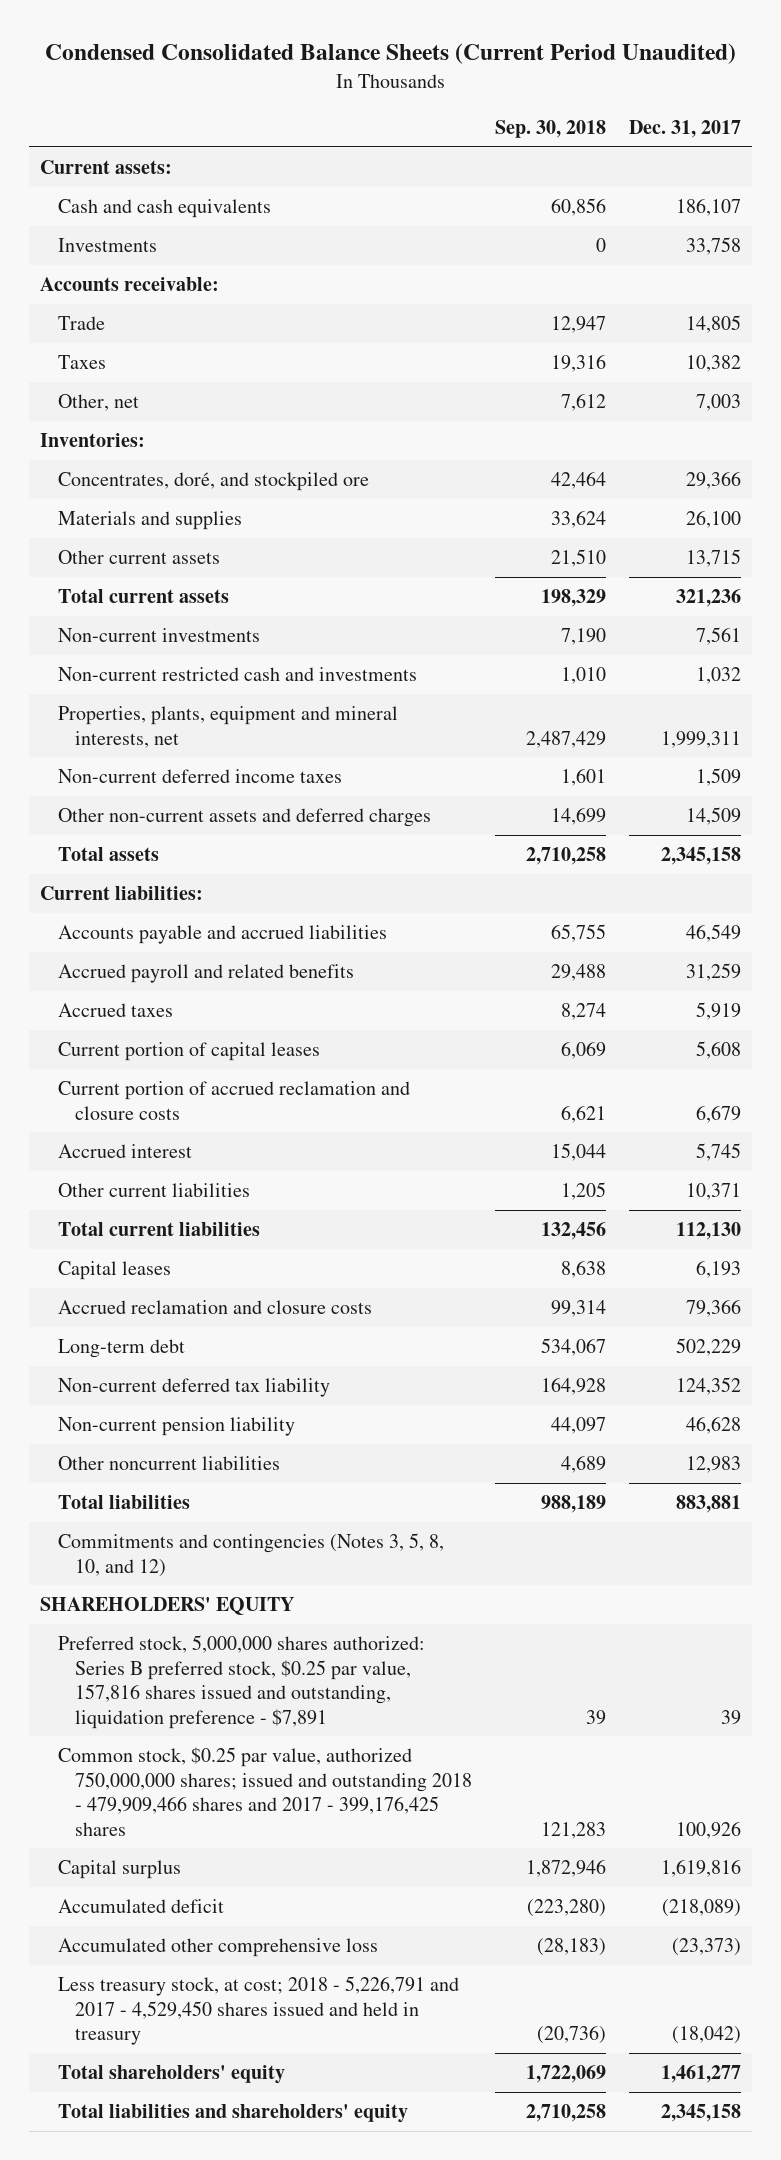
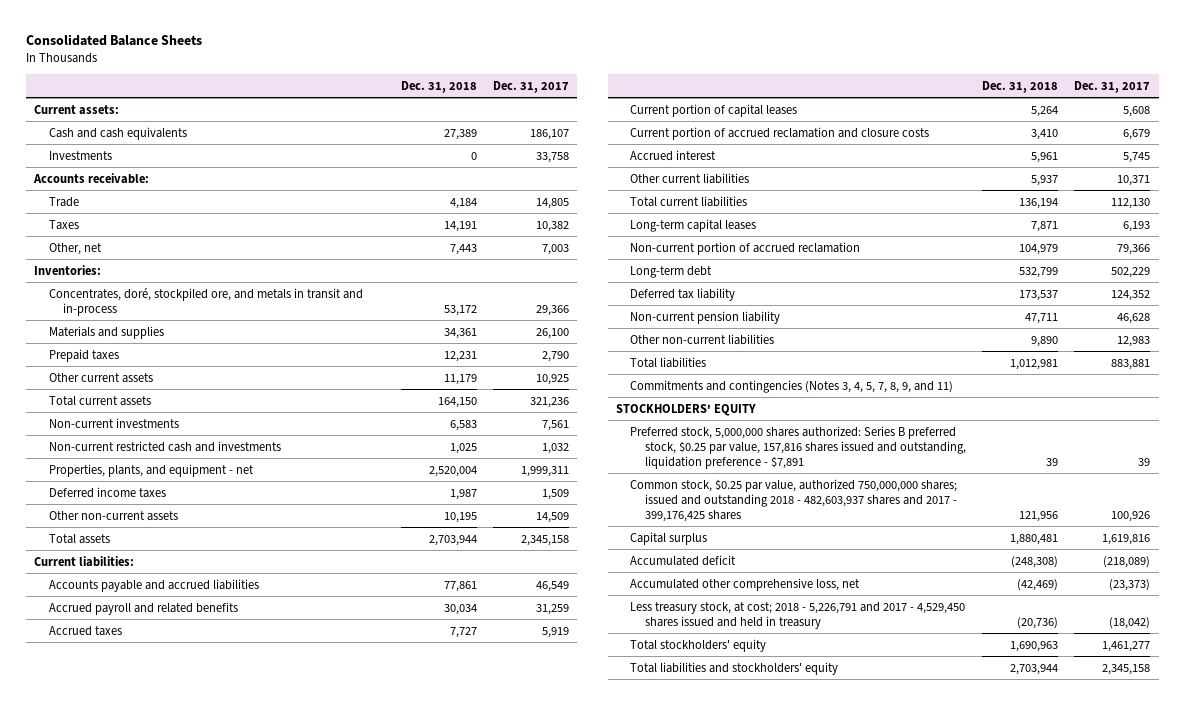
[44,43,736,65] Condensed Consolidated Balance Sheets (Current Period Unaudited) -> [26,34,203,47] Consolidated Balance Sheets
[495,120,607,139] Sep. 30, 2018 -> none
none -> [400,80,477,93] Dec. 31, 2018
[57,472,369,492] Concentrates, doré, and stockpiled ore -> [48,287,363,316] Concentrates, doré, stockpiled ore, and metals in transit and in-process
none -> [48,348,119,362] Prepaid taxes
[686,549,742,568] 13,715 -> [535,373,569,385] 10,925
[57,706,398,748] Properties, plants, equipment and mineral interests, net -> [48,463,254,477] Properties, plants, and equipment - net
[57,769,342,784] Non-current deferred income taxes -> [48,486,166,498] Deferred income taxes
[57,808,431,828] Other non-current assets and deferred charges -> [48,510,178,521] Other non-current assets
[57,1261,171,1281] Capital leases -> [630,218,757,232] Long-term capital leases
[57,1300,372,1315] Accrued reclamation and closure costs -> [630,241,861,255] Non-current portion of accrued reclamation
[57,1378,330,1398] Non-current deferred tax liability -> [630,287,736,301] Deferred tax liability
[57,1456,280,1471] Other noncurrent liabilities -> [630,333,775,345] Other non-current liabilities
[57,1533,444,1577] Commitments and contingencies (Notes 3, 5, 8, 10, and 12) -> [630,379,954,393] Commitments and contingencies (Notes 3, 4, 5, 7, 8, 9, and 11)
[40,1597,295,1616] SHAREHOLDERS' EQUITY -> [615,403,756,416] STOCKHOLDERS' EQUITY
[57,1747,473,1836] Common stock, $0.25 par value, authorized 750,000,000 shares; issued and outstanding 2018 - 479,909,466 shares and 2017 - 399,176,425 shares -> [630,478,958,522] Common stock, $0.25 par value, authorized 750,000,000 shares; issued and outstanding 2018 - 482,603,937 shares and 2017 - 399,176,425 shares
[57,1938,378,1958] Accumulated other comprehensive loss -> [630,577,861,591] Accumulated other comprehensive loss, net
[57,2065,285,2085] Total shareholders' equity -> [630,638,767,652] Total stockholders' equity
[57,2104,408,2124] Total liabilities and shareholders' equity -> [630,661,839,675] Total liabilities and stockholders' equity

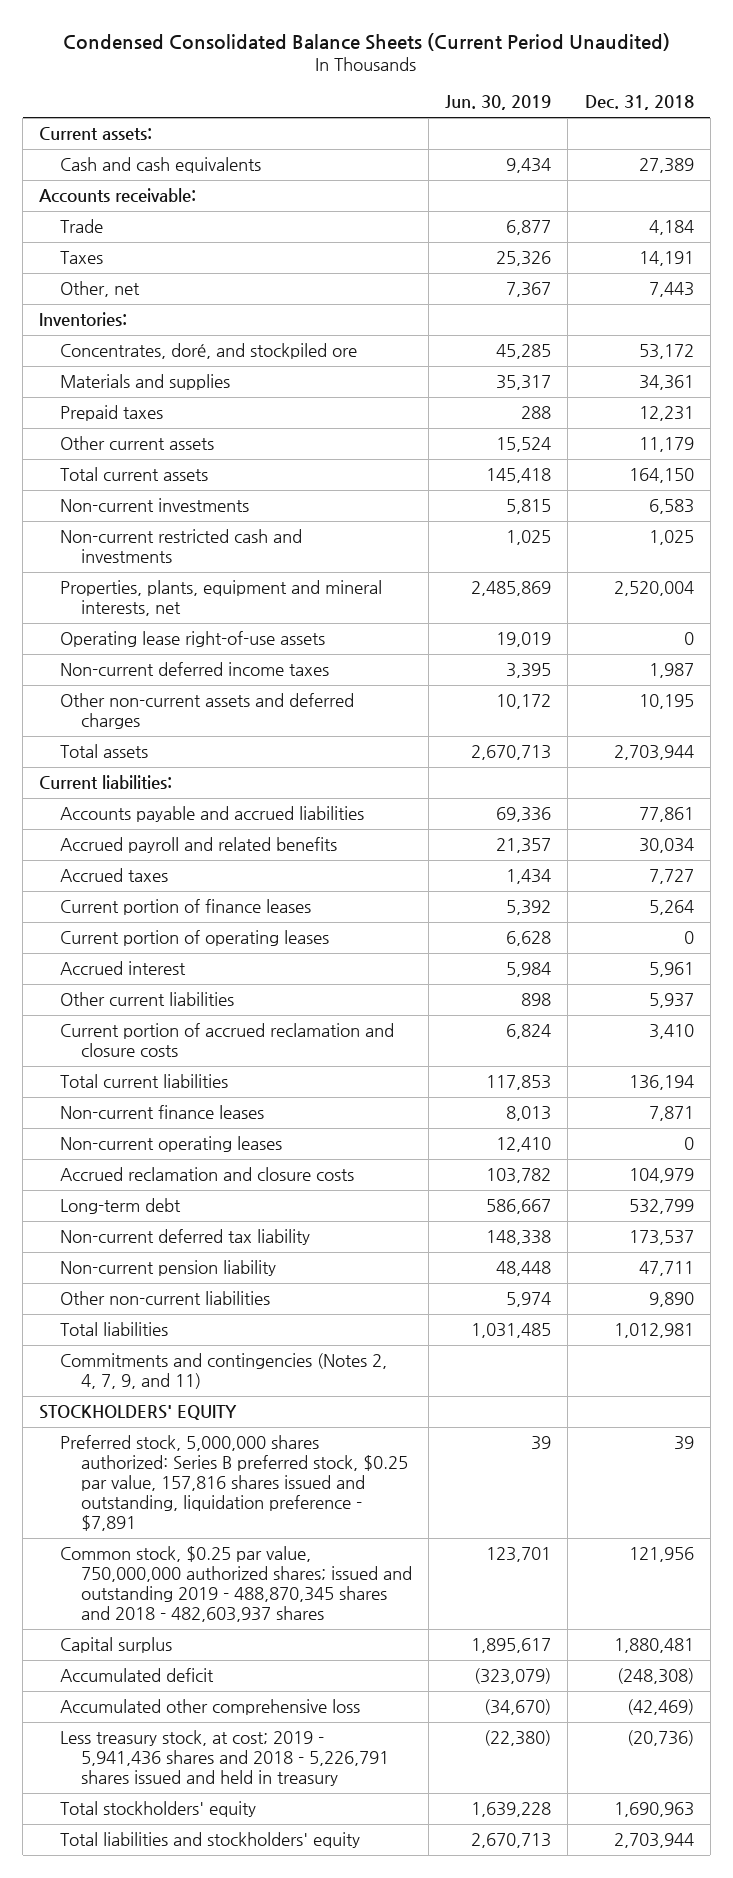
[26,34,203,47] Consolidated Balance Sheets -> [63,32,671,51] Condensed Consolidated Balance Sheets (Current Period Unaudited)
[492,80,569,93] Dec. 31, 2017 -> none
none -> [445,95,552,111] Jun. 30, 2019
[48,150,112,160] Investments -> none
[48,287,363,316] Concentrates, doré, stockpiled ore, and metals in transit and in-process -> [59,343,357,360] Concentrates, doré, and stockpiled ore
[48,463,254,477] Properties, plants, and equipment - net -> [59,580,382,617] Properties, plants, equipment and mineral interests, net
none -> [59,631,325,648] Operating lease right-of-use assets
[48,486,166,498] Deferred income taxes -> [59,662,329,677] Non-current deferred income taxes
[48,510,178,521] Other non-current assets -> [59,693,354,730] Other non-current assets and deferred charges
[630,103,798,117] Current portion of capital leases -> [59,899,311,916] Current portion of finance leases
none -> [59,930,329,947] Current portion of operating leases
[630,126,930,140] Current portion of accrued reclamation and closure costs -> [59,1023,394,1058] Current portion of accrued reclamation and closure costs
[630,218,757,232] Long-term capital leases -> [59,1105,264,1120] Non-current finance leases
none -> [59,1136,282,1153] Non-current operating leases
[630,241,861,255] Non-current portion of accrued reclamation -> [59,1167,354,1182] Accrued reclamation and closure costs
[630,287,736,301] Deferred tax liability -> [59,1229,310,1246] Non-current deferred tax liability
[630,379,954,393] Commitments and contingencies (Notes 3, 4, 5, 7, 8, 9, and 11) -> [59,1353,387,1390] Commitments and contingencies (Notes 2, 4, 7, 9, and 11)
[630,478,958,522] Common stock, $0.25 par value, authorized 750,000,000 shares; issued and outstanding 2018 - 482,603,937 shares and 2017 - 399,176,425 shares -> [59,1546,412,1623] Common stock, $0.25 par value, 750,000,000 authorized shares; issued and outstanding 2019 - 488,870,345 shares and 2018 - 482,603,937 shares
[630,577,861,591] Accumulated other comprehensive loss, net -> [59,1699,360,1716] Accumulated other comprehensive loss
[630,601,966,629] Less treasury stock, at cost; 2018 - 5,226,791 and 2017 - 4,529,450 shares issued and held in treasury -> [59,1730,389,1787] Less treasury stock, at cost; 2019 - 5,941,436 shares and 2018 - 5,226,791 shares issued and held in treasury

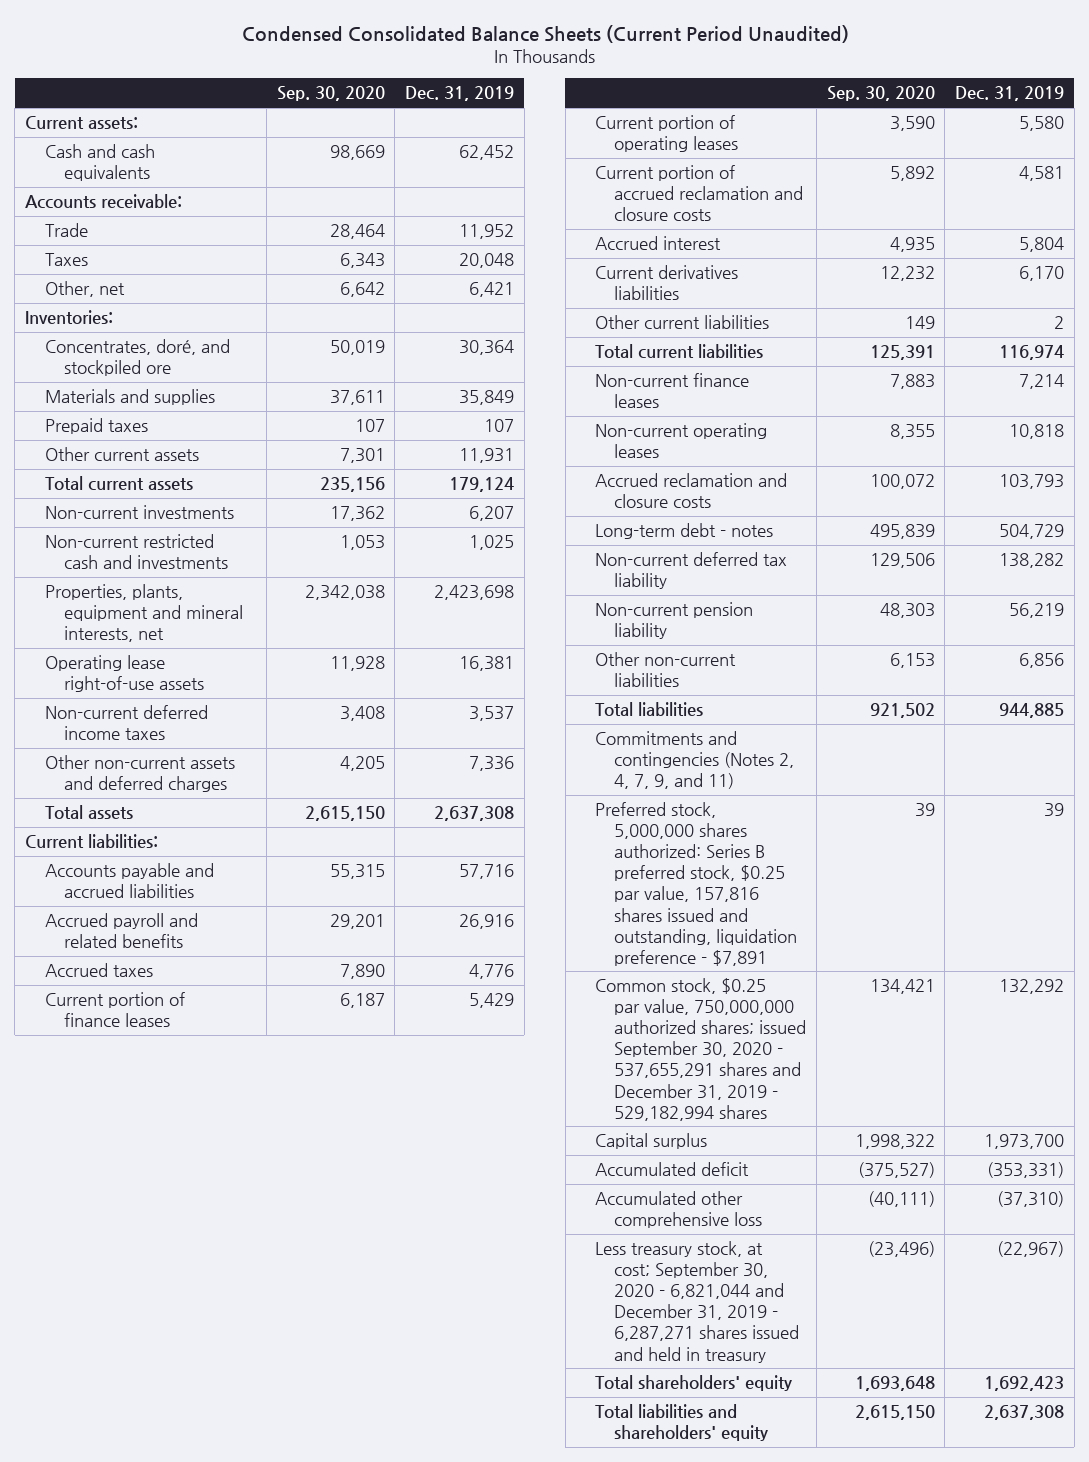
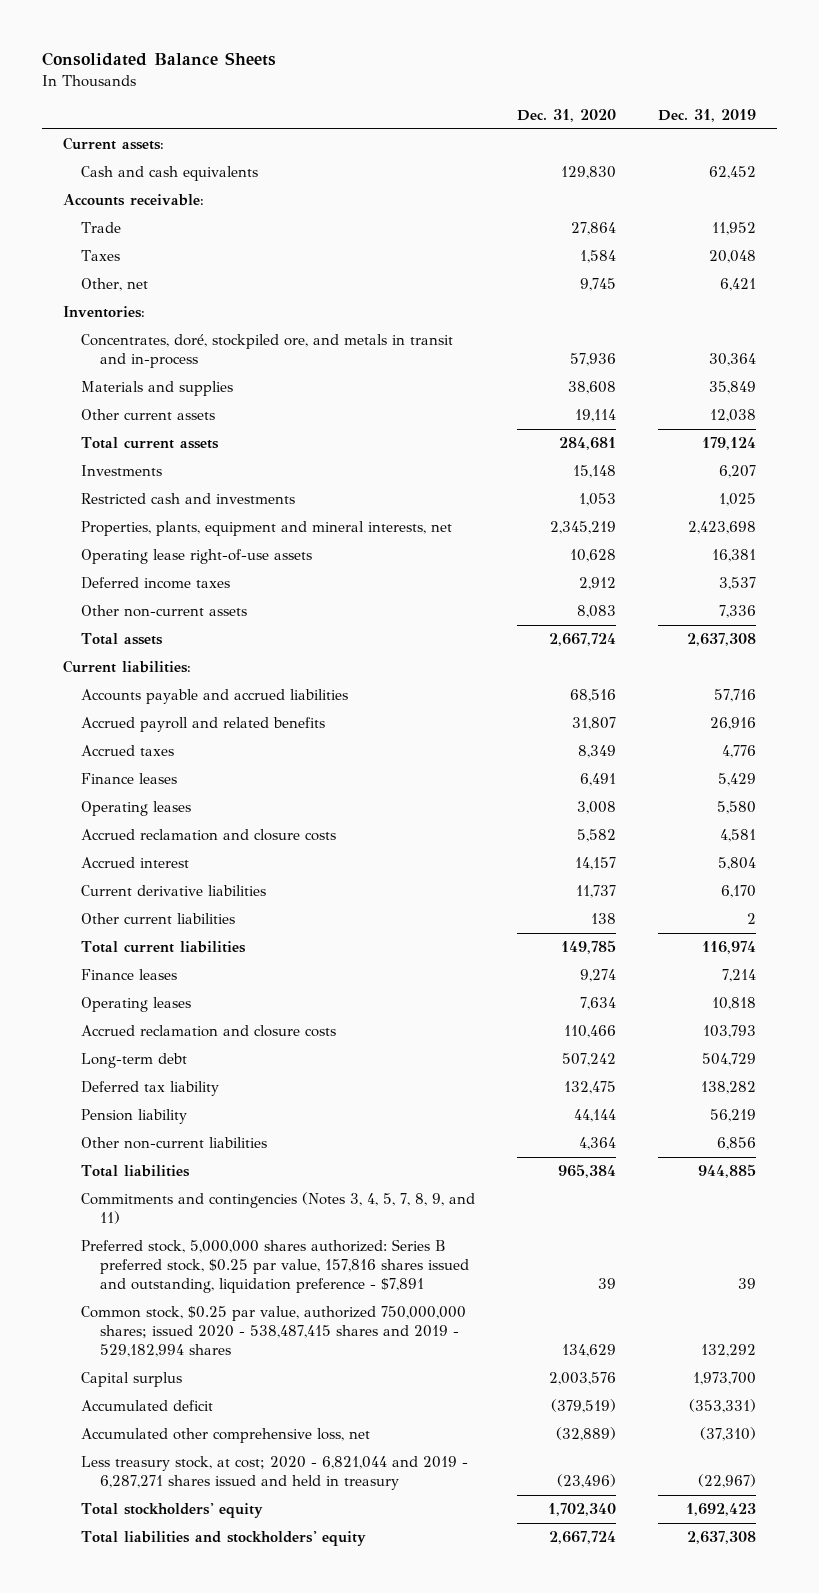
[241,25,849,44] Condensed Consolidated Balance Sheets (Current Period Unaudited) -> [41,52,276,67] Consolidated Balance Sheets
[276,86,385,102] Sep. 30, 2020 -> none
none -> [517,109,617,123] Dec. 31, 2020
[44,339,230,377] Concentrates, doré, and stockpiled ore -> [81,334,454,369] Concentrates, doré, stockpiled ore, and metals in transit and in-process
[44,418,148,435] Prepaid taxes -> none
[459,448,515,464] 11,931 -> [710,409,757,423] 12,038
[44,505,234,520] Non-current investments -> [81,465,163,477] Investments
[44,534,229,570] Non-current restricted cash and investments -> [81,493,296,505] Restricted cash and investments
[44,705,208,741] Non-current deferred income taxes -> [81,577,231,590] Deferred income taxes
[44,755,235,793] Other non-current assets and deferred charges -> [81,605,248,618] Other non-current assets
[44,992,185,1028] Current portion of finance leases -> [81,773,178,785] Finance leases
[594,115,739,153] Current portion of operating leases -> [81,801,192,817] Operating leases
[594,165,804,222] Current portion of accrued reclamation and closure costs -> [81,829,337,842] Accrued reclamation and closure costs
[594,265,738,301] Current derivatives liabilities -> [81,885,267,897] Current derivative liabilities
[594,373,749,409] Non-current finance leases -> [81,969,178,981] Finance leases
[594,423,767,459] Non-current operating leases -> [81,997,192,1013] Operating leases
[594,523,773,540] Long-term debt - notes -> [81,1053,188,1069] Long-term debt
[594,552,787,590] Non-current deferred tax liability -> [81,1081,220,1097] Deferred tax liability
[594,602,753,640] Non-current pension liability -> [81,1109,188,1125] Pension liability
[594,731,795,790] Commitments and contingencies (Notes 2, 4, 7, 9, and 11) -> [81,1192,476,1225] Commitments and contingencies (Notes 3, 4, 5, 7, 8, 9, and 11)
[594,978,807,1121] Common stock, $0.25 par value, 750,000,000 authorized shares; issued September 30, 2020 - 537,655,291 shares and December 31, 2019 - 529,182,994 shares -> [81,1306,467,1358] Common stock, $0.25 par value, authorized 750,000,000 shares; issued 2020 - 538,487,415 shares and 2019 - 529,182,994 shares
[594,1191,763,1229] Accumulated other comprehensive loss -> [81,1428,371,1444] Accumulated other comprehensive loss, net
[594,1241,800,1363] Less treasury stock, at cost; September 30, 2020 - 6,821,044 and December 31, 2019 - 6,287,271 shares issued and held in treasury -> [81,1456,469,1491] Less treasury stock, at cost; 2020 - 6,821,044 and 2019 - 6,287,271 shares issued and held in treasury
[594,1375,792,1392] Total shareholders' equity -> [81,1503,264,1519] Total stockholders' equity
[594,1404,769,1442] Total liabilities and shareholders' equity -> [81,1531,367,1547] Total liabilities and stockholders' equity

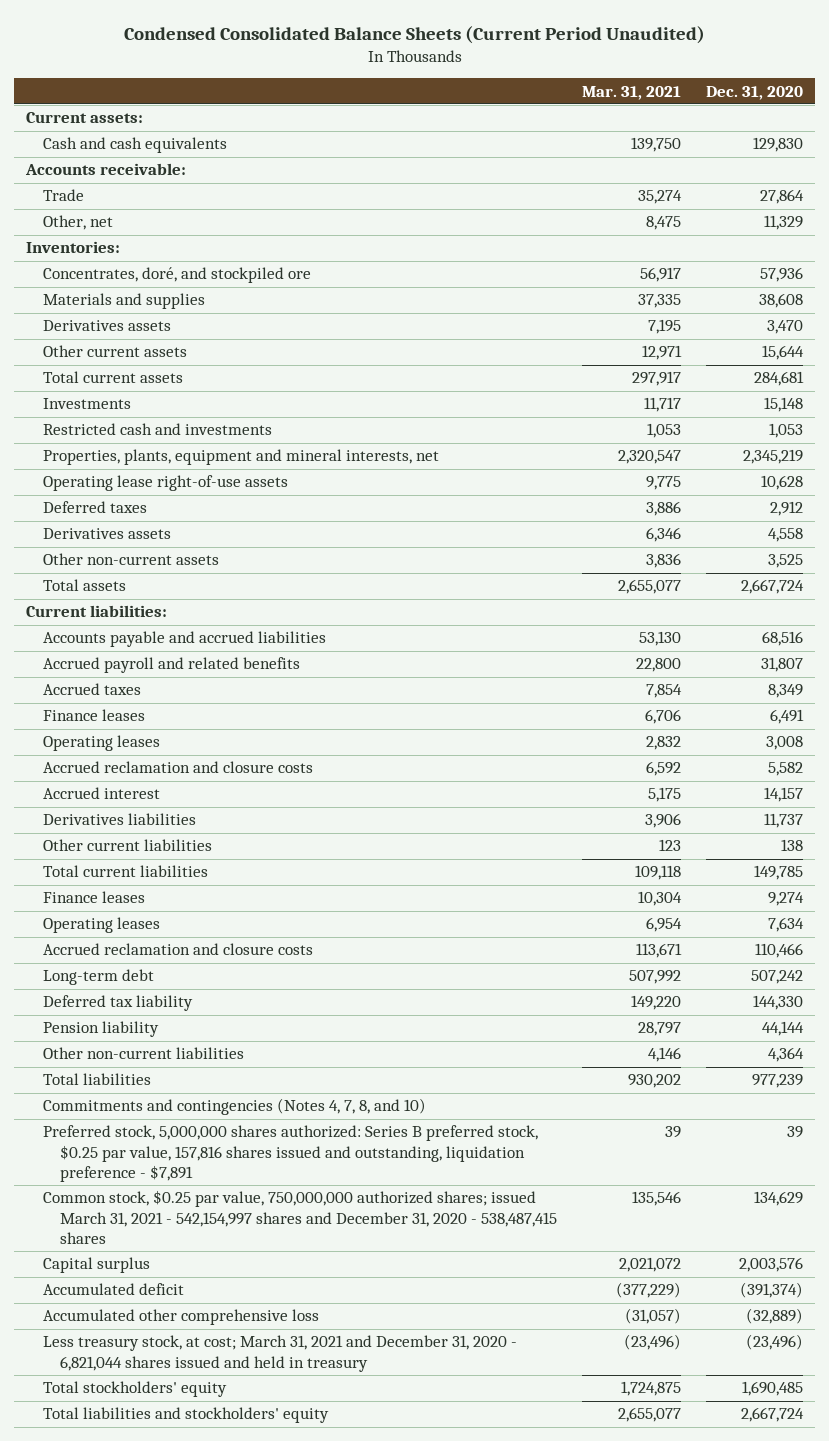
[41,52,276,67] Consolidated Balance Sheets -> [123,25,705,44] Condensed Consolidated Balance Sheets (Current Period Unaudited)
[658,109,757,123] Dec. 31, 2019 -> none
none -> [581,85,681,100] Mar. 31, 2021
[81,250,121,262] Taxes -> none
[580,278,617,292] 9,745 -> [763,215,803,231] 11,329
[81,334,454,369] Concentrates, doré, stockpiled ore, and metals in transit and in-process -> [43,267,312,284] Concentrates, doré, and stockpiled ore
none -> [43,320,172,332] Derivatives assets
[575,409,617,423] 19,114 -> [761,345,804,361] 15,644
[81,577,231,590] Deferred income taxes -> [43,501,148,514] Deferred taxes
none -> [43,528,172,540] Derivatives assets
[577,605,617,619] 8,083 -> [767,554,803,569] 3,525
[81,885,267,897] Current derivative liabilities -> [43,813,197,826] Derivatives liabilities
[564,1081,617,1095] 132,475 -> [752,995,803,1011] 144,330
[558,1164,617,1179] 965,384 -> [751,1074,803,1089] 977,239
[81,1192,476,1225] Commitments and contingencies (Notes 3, 4, 5, 7, 8, 9, and 11) -> [43,1098,427,1116] Commitments and contingencies (Notes 4, 7, 8, and 10)
[81,1306,467,1358] Common stock, $0.25 par value, authorized 750,000,000 shares; issued 2020 - 538,487,415 shares and 2019 - 529,182,994 shares -> [43,1190,557,1245] Common stock, $0.25 par value, 750,000,000 authorized shares; issued March 31, 2021 - 542,154,997 shares and December 31, 2020 - 538,487,415 shares
[551,1399,617,1414] (379,519) -> [739,1282,803,1299] (391,374)
[81,1428,371,1444] Accumulated other comprehensive loss, net -> [43,1309,320,1326] Accumulated other comprehensive loss
[81,1456,469,1491] Less treasury stock, at cost; 2020 - 6,821,044 and 2019 - 6,287,271 shares issued and held in treasury -> [43,1335,518,1372] Less treasury stock, at cost; March 31, 2021 and December 31, 2020 - 6,821,044 shares issued and held in treasury
[548,1503,617,1517] 1,702,340 -> [741,1381,803,1397] 1,690,485

